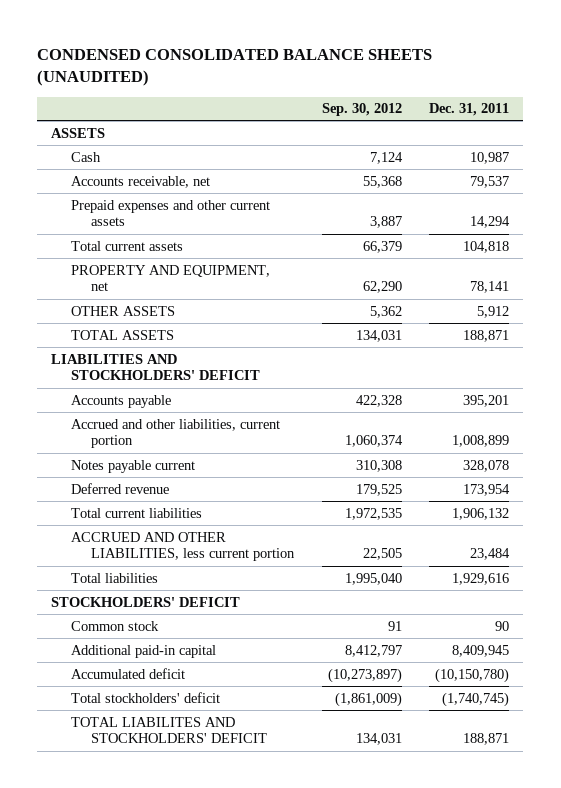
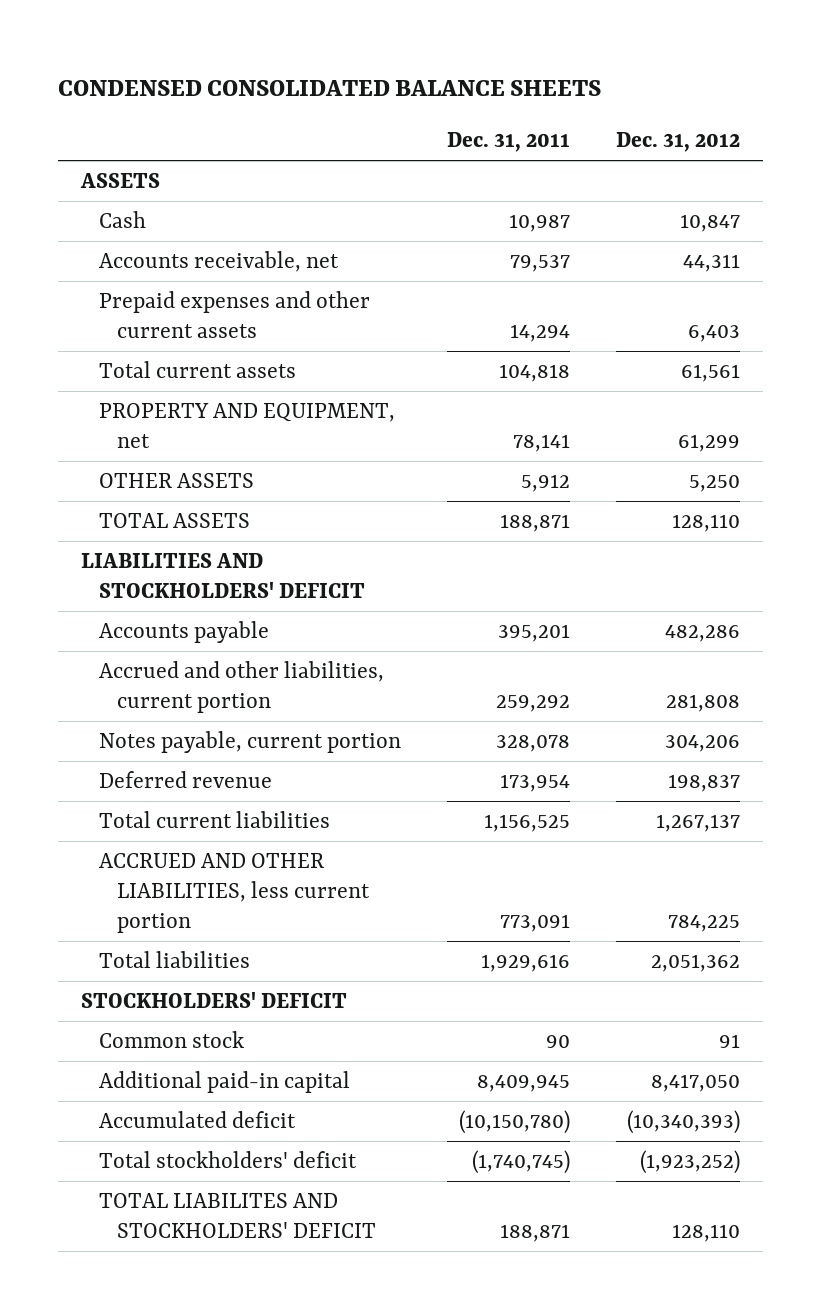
[37,48,433,87] CONDENSED CONSOLIDATED BALANCE SHEETS (UNAUDITED) -> [57,79,601,96] CONDENSED CONSOLIDATED BALANCE SHEETS
[321,103,402,117] Sep. 30, 2012 -> none
none -> [616,131,741,152] Dec. 31, 2012
[452,435,510,448] 1,008,899 -> [496,694,571,712] 259,292
[71,459,196,473] Notes payable current -> [99,731,402,754] Notes payable, current portion
[452,507,510,520] 1,906,132 -> [484,814,571,833] 1,156,525
[470,548,511,561] 23,484 -> [500,913,571,932] 773,091

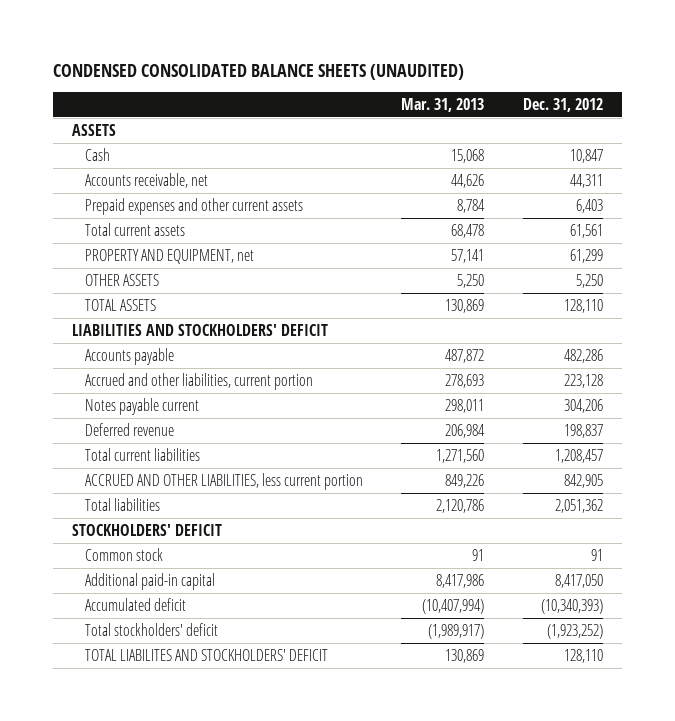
[57,79,601,96] CONDENSED CONSOLIDATED BALANCE SHEETS -> [52,63,464,80] CONDENSED CONSOLIDATED BALANCE SHEETS (UNAUDITED)
[447,131,571,152] Dec. 31, 2011 -> none
none -> [401,98,485,113] Mar. 31, 2013
[666,693,741,712] 281,808 -> [563,373,603,388] 223,128
[99,731,402,754] Notes payable, current portion -> [84,397,199,415] Notes payable current
[656,814,741,833] 1,267,137 -> [554,448,603,463] 1,208,457
[668,914,741,932] 784,225 -> [563,473,603,488] 842,905

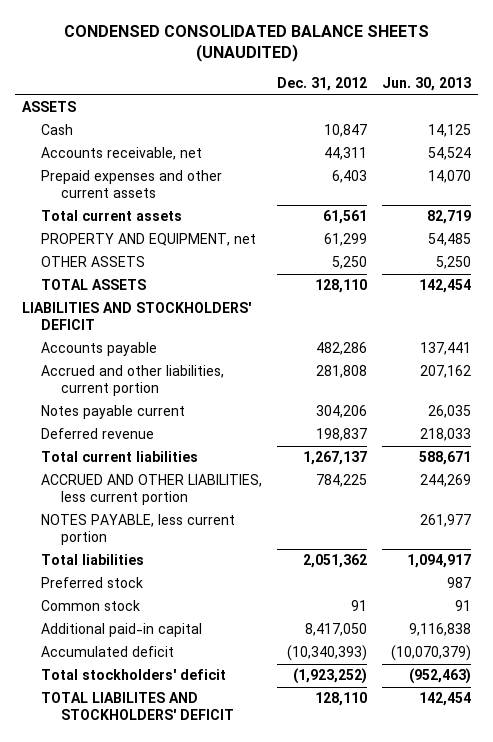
[401,98,485,113] Mar. 31, 2013 -> none
none -> [381,77,471,92] Jun. 30, 2013
[563,373,603,388] 223,128 -> [316,365,368,379] 281,808
[554,448,603,463] 1,208,457 -> [303,451,368,466] 1,267,137
[563,473,603,488] 842,905 -> [316,474,368,488] 784,225
none -> [41,514,236,546] NOTES PAYABLE, less current portion
[71,523,222,536] STOCKHOLDERS' DEFICIT -> none
none -> [41,577,144,589] Preferred stock

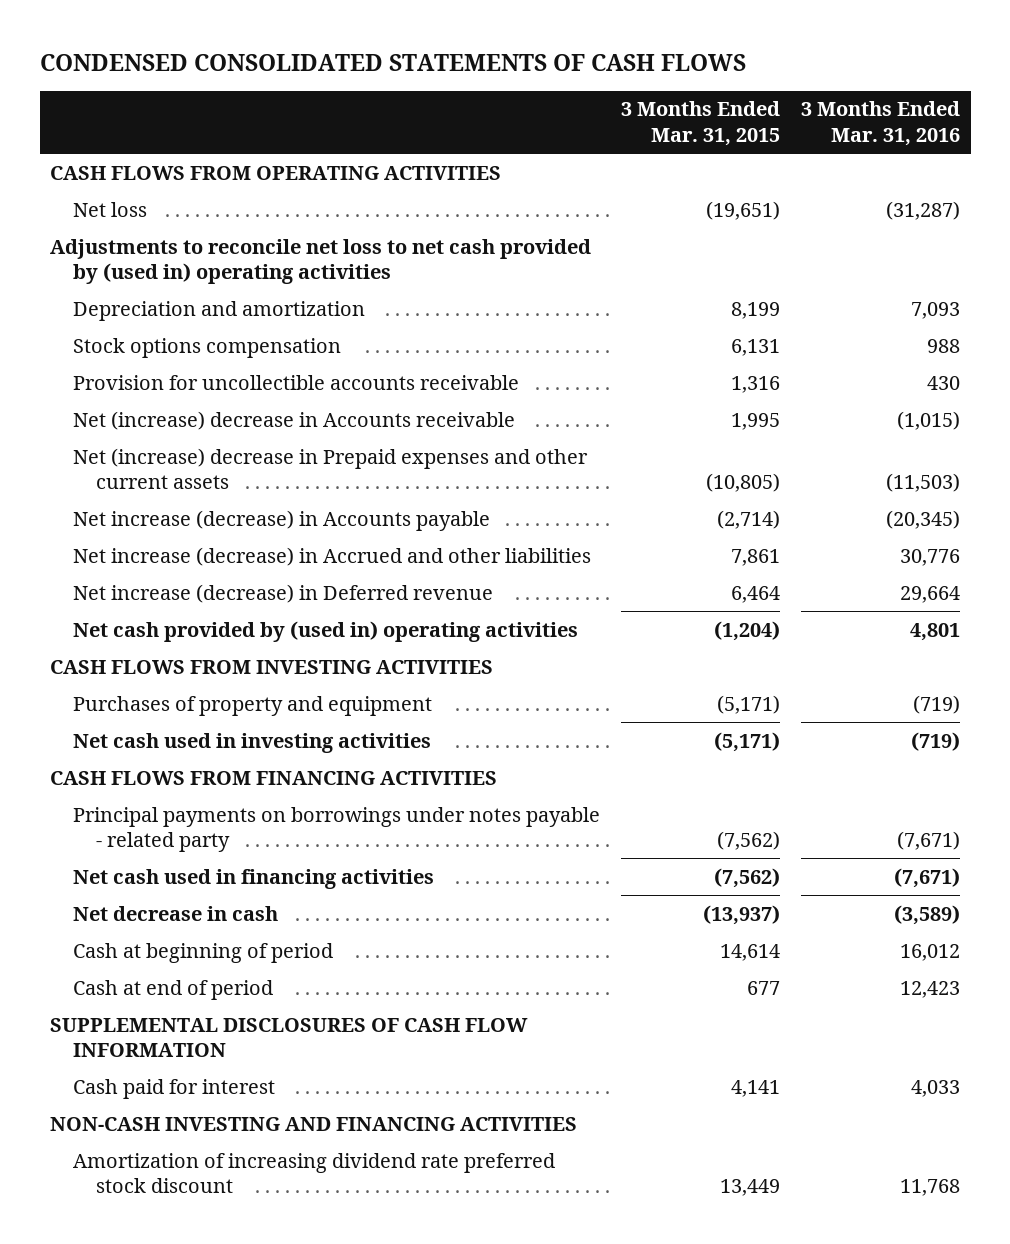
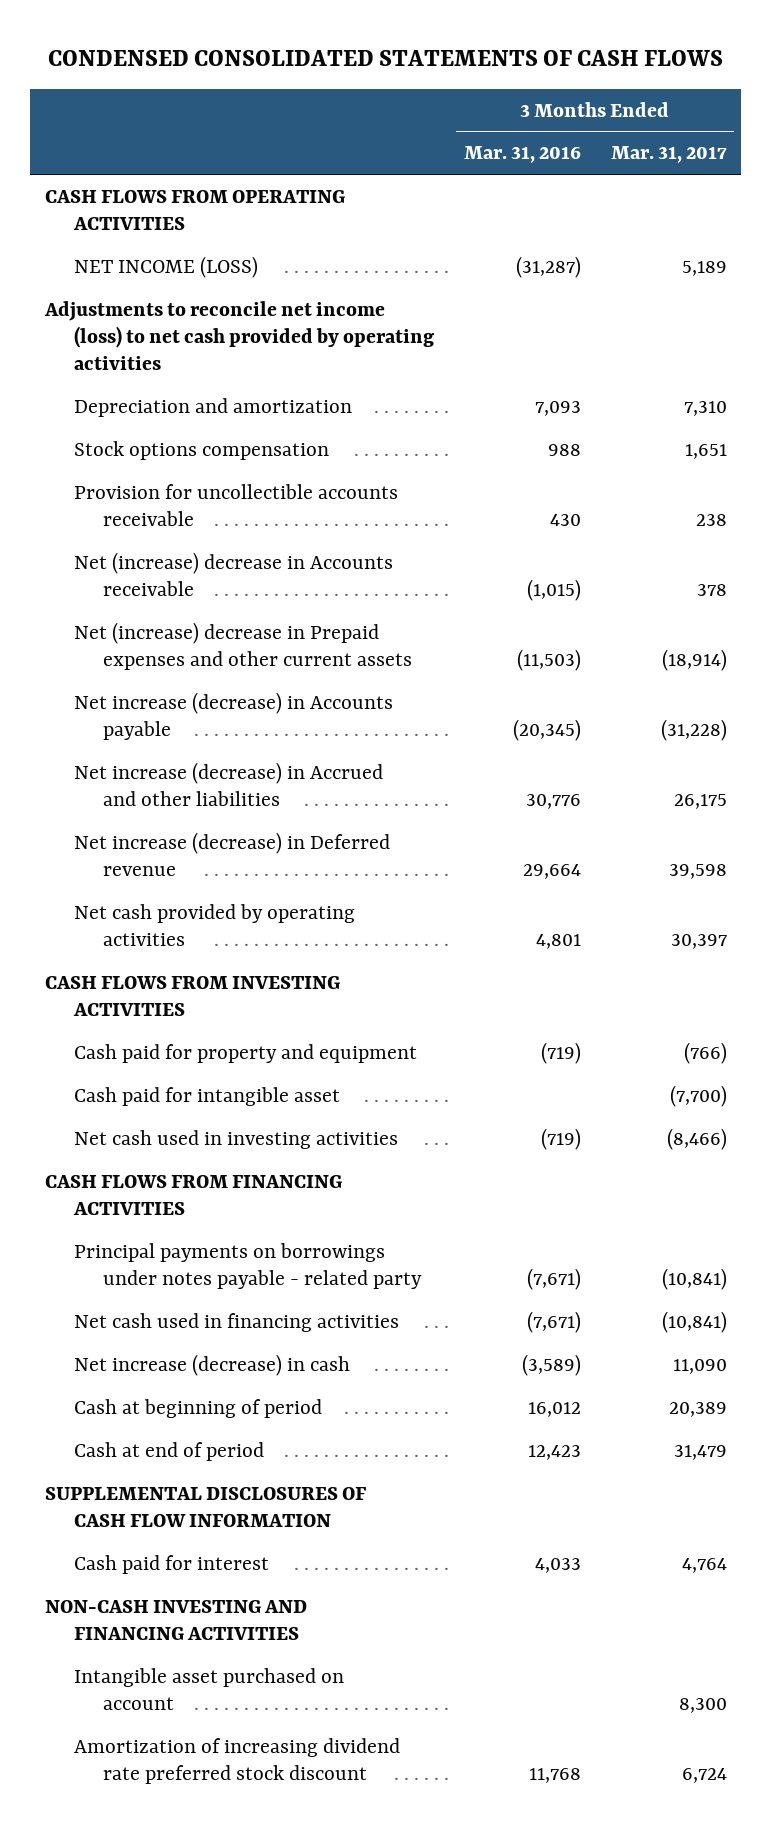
[620,101,780,146] 3 Months Ended Mar. 31, 2015 -> none
none -> [610,146,727,164] Mar. 31, 2017
[72,201,147,217] Net loss -> [73,255,258,278] NET INCOME (LOSS)
[50,238,592,284] Adjustments to reconcile net loss to net cash provided by (used in) operating activities -> [44,300,434,371] Adjustments to reconcile net income (loss) to net cash provided by operating activities
[72,620,578,642] Net cash provided by (used in) operating activities -> [73,903,355,947] Net cash provided by operating activities
[72,695,432,716] Purchases of property and equipment -> [73,1043,417,1063] Cash paid for property and equipment
none -> [73,1086,340,1106] Cash paid for intangible asset
[72,905,278,921] Net decrease in cash -> [73,1353,350,1376] Net increase (decrease) in cash
none -> [73,1667,344,1711] Intangible asset purchased on account

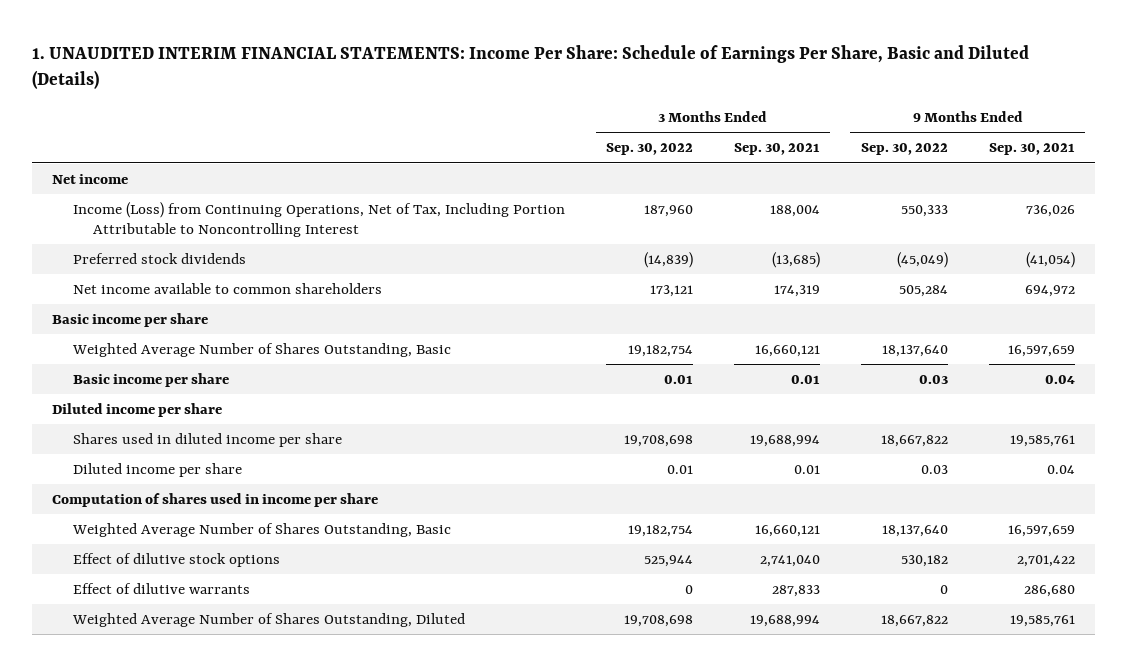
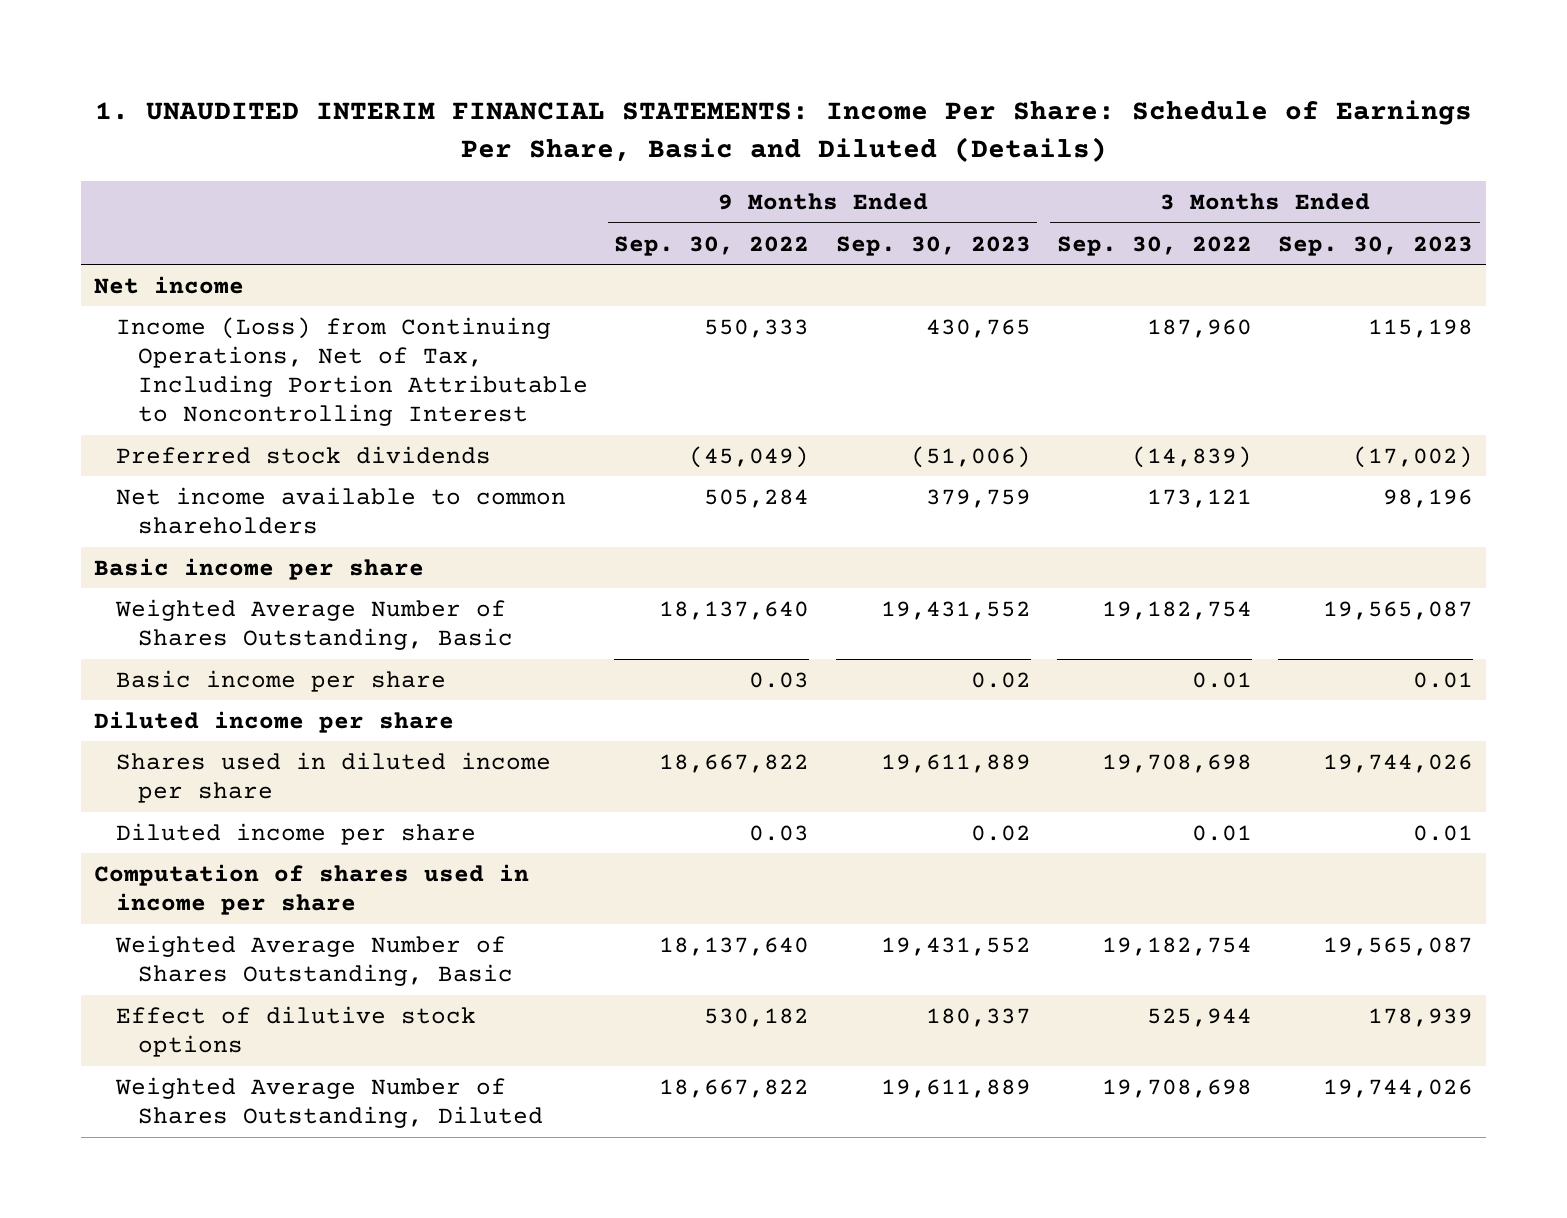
[733,143,820,156] Sep. 30, 2021 -> none
[988,143,1075,156] Sep. 30, 2021 -> none
none -> [835,235,1031,256] Sep. 30, 2023
none -> [1278,235,1474,256] Sep. 30, 2023
[72,582,250,594] Effect of dilutive warrants -> none

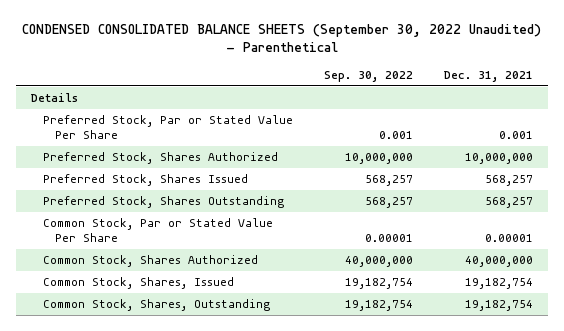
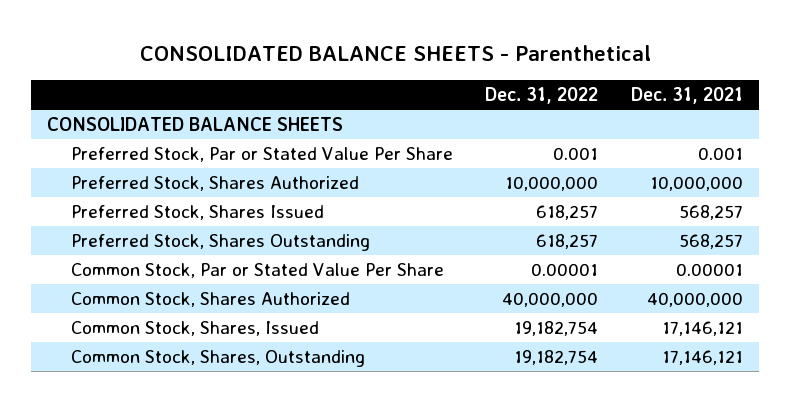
[21,23,541,53] CONDENSED CONSOLIDATED BALANCE SHEETS (September 30, 2022 Unaudited) - Parenthetical -> [140,44,652,61] CONSOLIDATED BALANCE SHEETS - Parenthetical
[323,71,413,83] Sep. 30, 2022 -> none
none -> [485,87,599,105] Dec. 31, 2022
[31,92,79,102] Details -> none
none -> [47,117,344,132] CONSOLIDATED BALANCE SHEETS
[464,277,533,289] 19,182,754 -> [661,321,743,337] 17,146,121
[464,299,533,311] 19,182,754 -> [661,350,743,366] 17,146,121

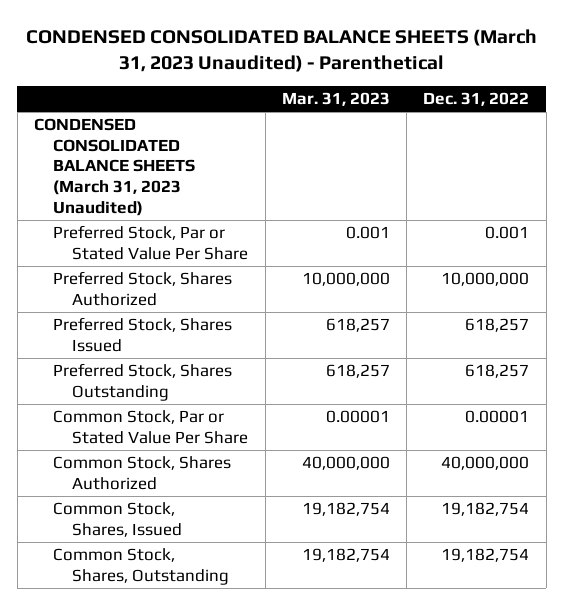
[140,44,652,61] CONSOLIDATED BALANCE SHEETS - Parenthetical -> [25,29,537,73] CONDENSED CONSOLIDATED BALANCE SHEETS (March 31, 2023 Unaudited) - Parenthetical
[630,87,743,105] Dec. 31, 2021 -> none
none -> [281,92,390,107] Mar. 31, 2023
[47,117,344,132] CONSOLIDATED BALANCE SHEETS -> [34,118,196,216] CONDENSED CONSOLIDATED BALANCE SHEETS (March 31, 2023 Unaudited)

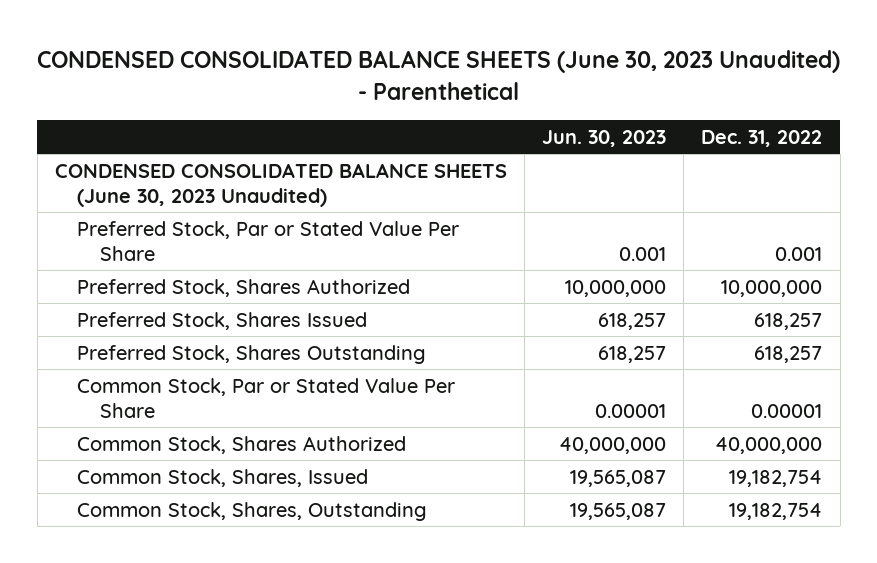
[25,29,537,73] CONDENSED CONSOLIDATED BALANCE SHEETS (March 31, 2023 Unaudited) - Parenthetical -> [36,50,840,100] CONDENSED CONSOLIDATED BALANCE SHEETS (June 30, 2023 Unaudited) - Parenthetical
[281,92,390,107] Mar. 31, 2023 -> none
none -> [542,129,667,147] Jun. 30, 2023
[34,118,196,216] CONDENSED CONSOLIDATED BALANCE SHEETS (March 31, 2023 Unaudited) -> [54,162,507,207] CONDENSED CONSOLIDATED BALANCE SHEETS (June 30, 2023 Unaudited)

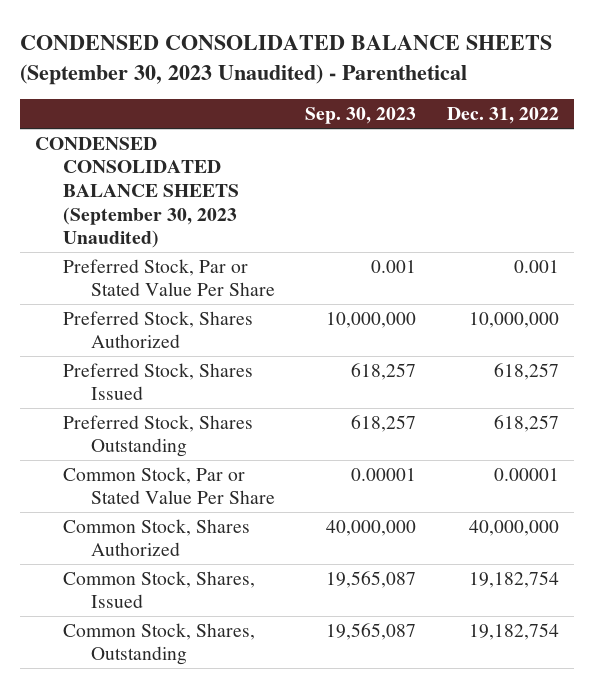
[36,50,840,100] CONDENSED CONSOLIDATED BALANCE SHEETS (June 30, 2023 Unaudited) - Parenthetical -> [19,34,552,85] CONDENSED CONSOLIDATED BALANCE SHEETS (September 30, 2023 Unaudited) - Parenthetical
[542,129,667,147] Jun. 30, 2023 -> none
none -> [305,107,417,125] Sep. 30, 2023
[54,162,507,207] CONDENSED CONSOLIDATED BALANCE SHEETS (June 30, 2023 Unaudited) -> [35,136,239,249] CONDENSED CONSOLIDATED BALANCE SHEETS (September 30, 2023 Unaudited)

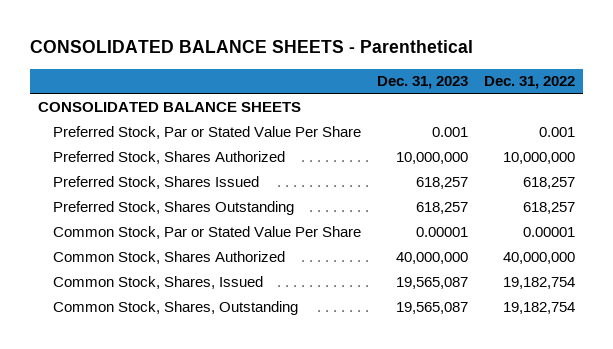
[19,34,552,85] CONDENSED CONSOLIDATED BALANCE SHEETS (September 30, 2023 Unaudited) - Parenthetical -> [29,40,473,54] CONSOLIDATED BALANCE SHEETS - Parenthetical
[305,107,417,125] Sep. 30, 2023 -> none
none -> [376,76,468,90] Dec. 31, 2023
[35,136,239,249] CONDENSED CONSOLIDATED BALANCE SHEETS (September 30, 2023 Unaudited) -> [37,101,301,112] CONSOLIDATED BALANCE SHEETS

